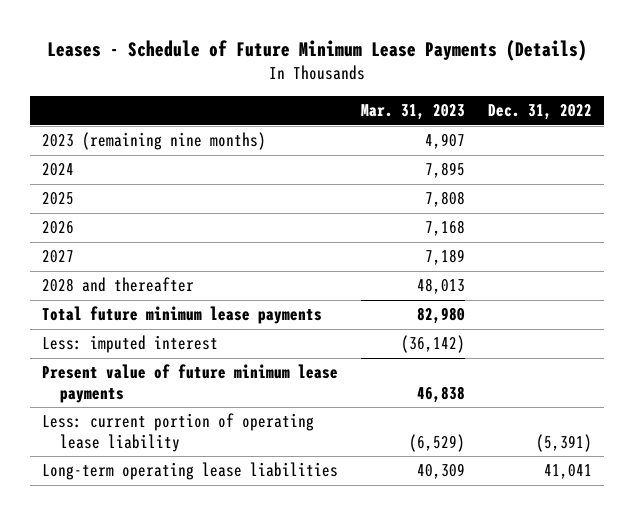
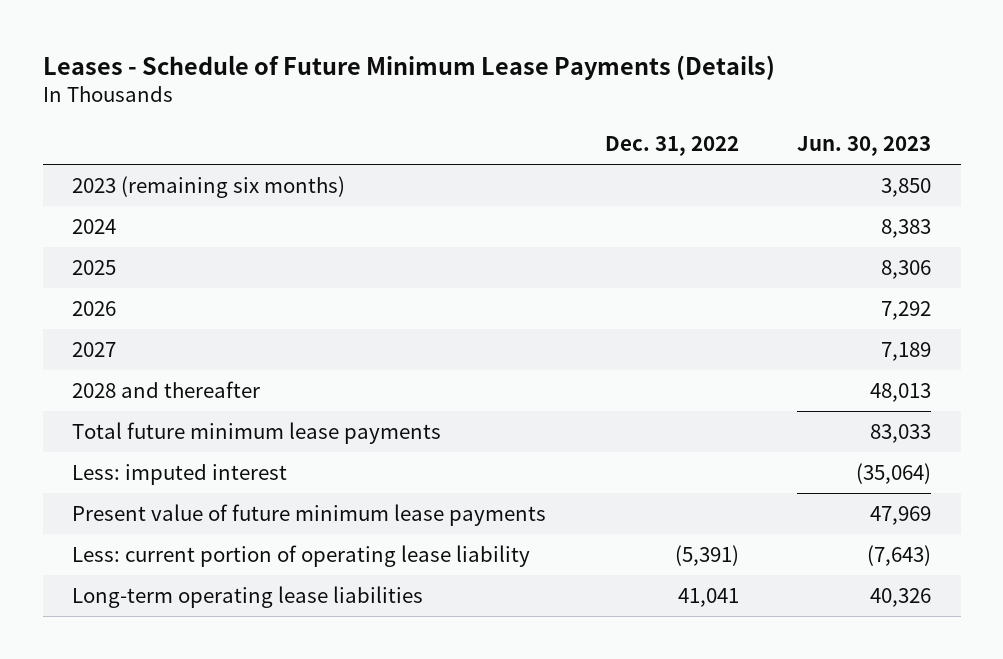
[361,104,466,121] Mar. 31, 2023 -> none
none -> [797,136,932,157] Jun. 30, 2023
[41,132,266,151] 2023 (remaining nine months) -> [72,176,346,199] 2023 (remaining six months)

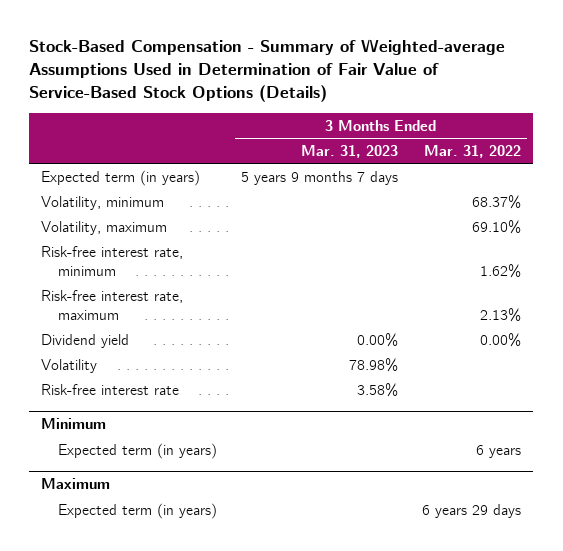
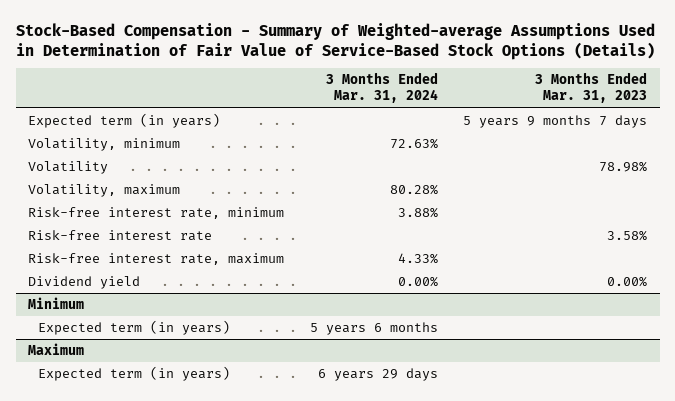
[424,144,522,158] Mar. 31, 2022 -> none
none -> [325,72,438,104] 3 Months Ended Mar. 31, 2024
[41,358,98,373] Volatility -> [28,161,109,175] Volatility
[41,383,180,395] Risk-free interest rate -> [28,230,213,242] Risk-free interest rate

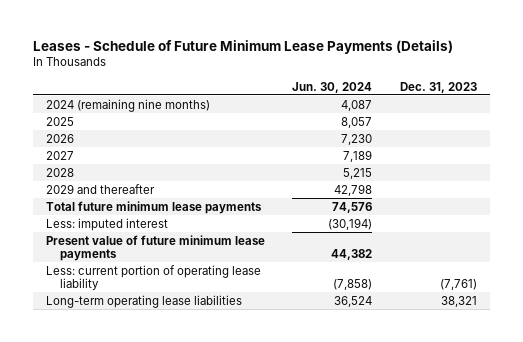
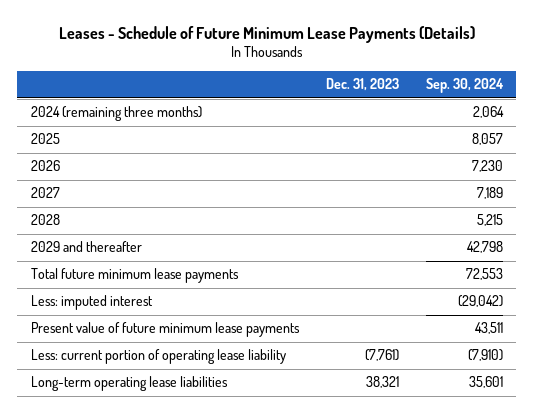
[292,81,373,93] Jun. 30, 2024 -> none
none -> [425,78,504,94] Sep. 30, 2024
[46,98,211,112] 2024 (remaining nine months) -> [30,106,202,122] 2024 (remaining three months)

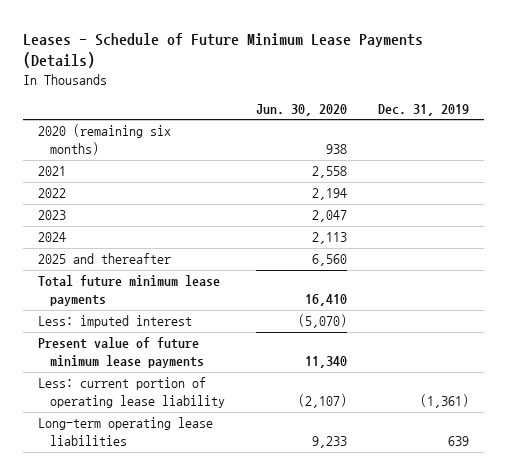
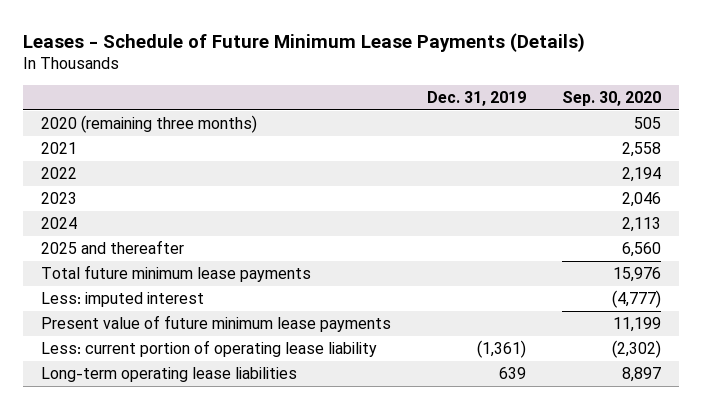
[255,103,347,116] Jun. 30, 2020 -> none
none -> [562,91,662,107] Sep. 30, 2020
[38,124,172,155] 2020 (remaining six months) -> [41,114,258,133] 2020 (remaining three months)

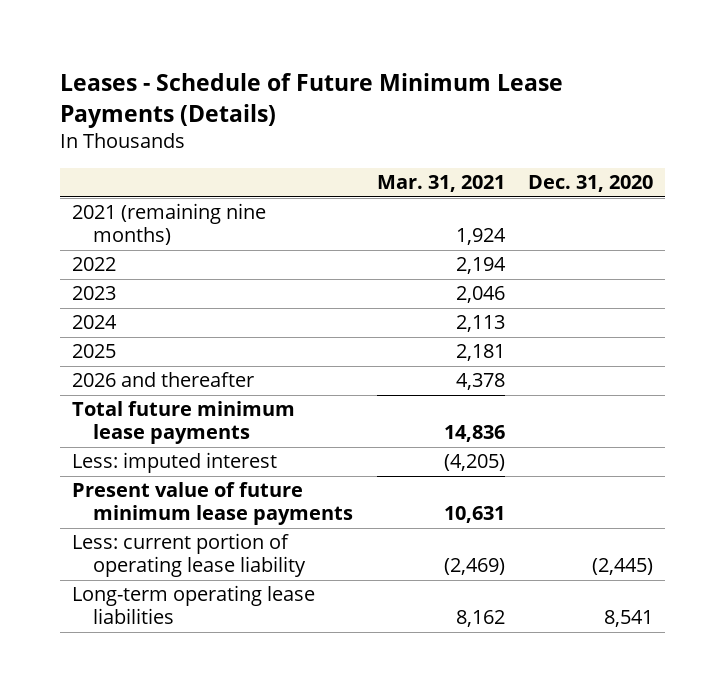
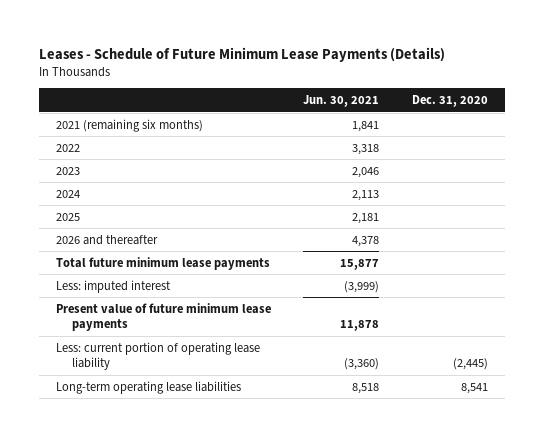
[376,175,505,193] Mar. 31, 2021 -> none
none -> [303,94,380,107] Jun. 30, 2021
[72,203,267,246] 2021 (remaining nine months) -> [55,118,203,132] 2021 (remaining six months)

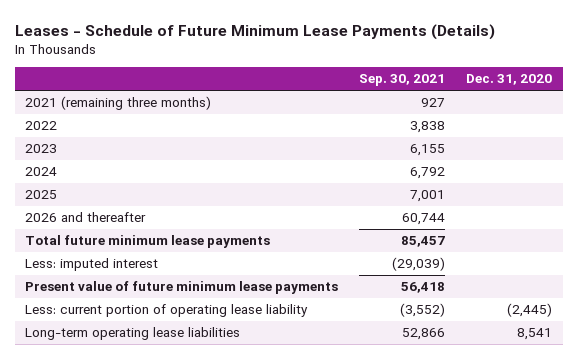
[303,94,380,107] Jun. 30, 2021 -> none
none -> [359,74,446,87] Sep. 30, 2021
[55,118,203,132] 2021 (remaining six months) -> [25,96,212,111] 2021 (remaining three months)

